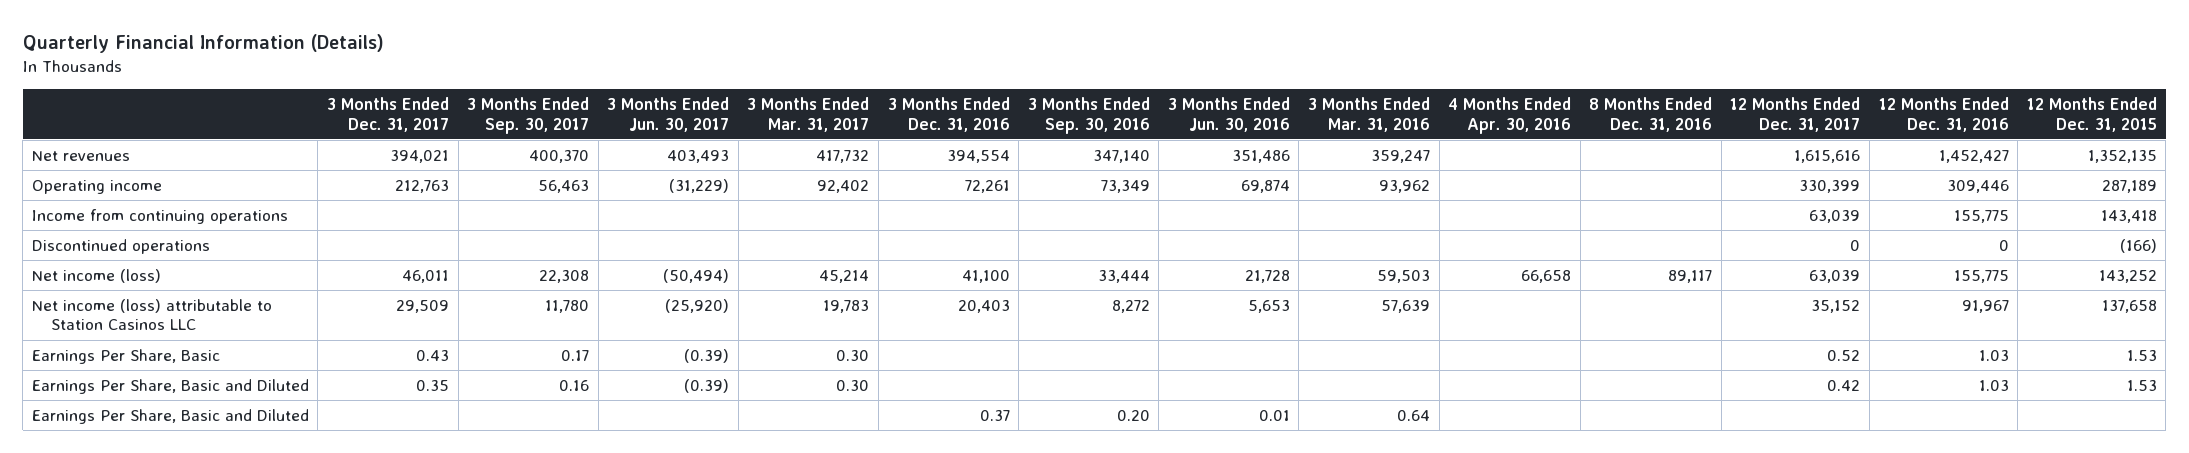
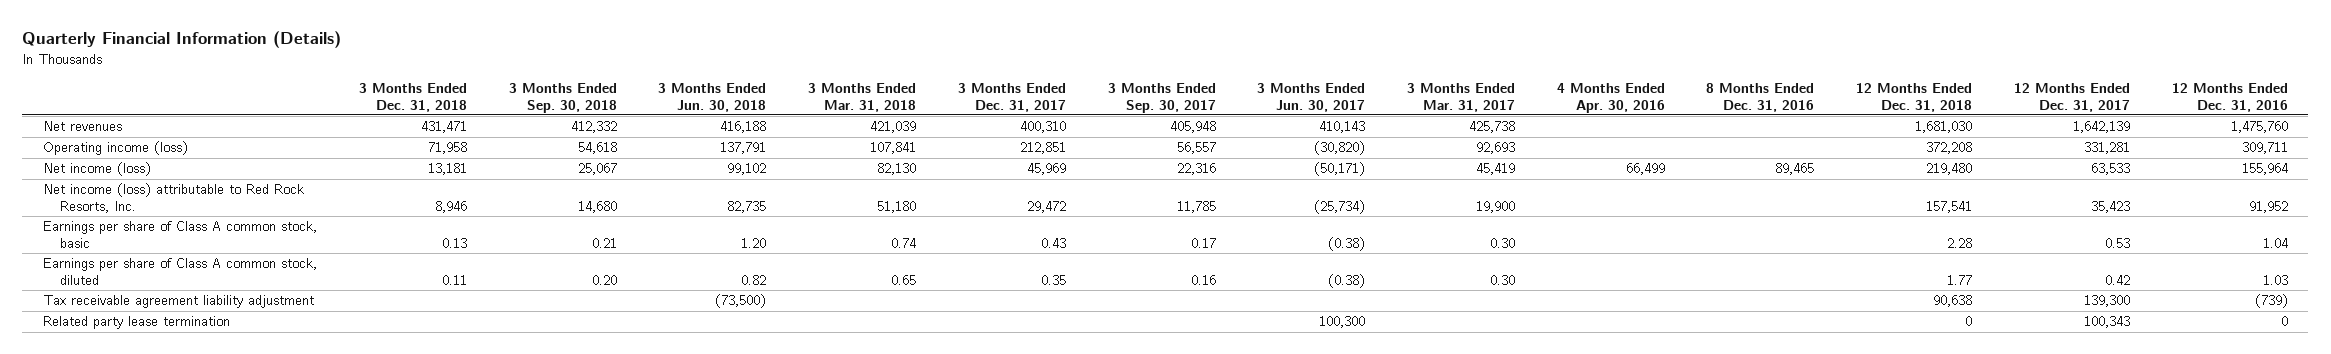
[887,97,1010,132] 3 Months Ended Dec. 31, 2016 -> none
[1027,97,1150,134] 3 Months Ended Sep. 30, 2016 -> none
[1167,97,1290,132] 3 Months Ended Jun. 30, 2016 -> none
[1307,97,1430,132] 3 Months Ended Mar. 31, 2016 -> none
[2026,97,2157,132] 12 Months Ended Dec. 31, 2015 -> none
none -> [358,83,467,112] 3 Months Ended Dec. 31, 2018
none -> [508,83,617,113] 3 Months Ended Sep. 30, 2018
none -> [658,83,767,112] 3 Months Ended Jun. 30, 2018
none -> [808,83,917,112] 3 Months Ended Mar. 31, 2018
none -> [1856,83,1973,112] 12 Months Ended Dec. 31, 2018
[31,208,288,224] Income from continuing operations -> none
[31,238,210,254] Discontinued operations -> none
[31,408,309,424] Earnings Per Share, Basic and Diluted -> none
[390,149,450,163] 394,021 -> [1019,121,1066,134] 400,310
[529,149,590,163] 400,370 -> [1169,121,1216,134] 405,948
[667,149,730,163] 403,493 -> [1319,121,1366,134] 410,143
[816,149,870,163] 417,732 -> [1469,121,1516,134] 425,738
[1794,149,1861,163] 1,615,616 -> [2072,121,2130,134] 1,642,139
[1938,149,2009,163] 1,452,427 -> [2230,121,2288,134] 1,475,760
[31,179,162,194] Operating income -> [43,141,189,156] Operating income (loss)
[395,179,450,193] 212,763 -> [1019,142,1066,155] 212,851
[538,179,590,193] 56,463 -> [1176,142,1216,155] 56,557
[669,178,730,193] (31,229) -> [1314,141,1366,156] (30,820)
[817,179,870,193] 92,402 -> [1476,142,1516,155] 92,693
[1799,179,1861,193] 330,399 -> [2083,142,2130,155] 331,281
[1946,179,2009,193] 309,446 -> [2241,142,2288,155] 309,711
[402,269,450,283] 46,011 -> [1026,163,1066,176] 45,969
[539,269,590,283] 22,308 -> [1176,163,1216,176] 22,316
[663,268,730,283] (50,494) -> [1314,162,1366,177] (50,171)
[819,269,870,283] 45,214 -> [1476,163,1516,176] 45,419
[1521,269,1572,283] 66,658 -> [1625,163,1665,176] 66,499
[1668,269,1713,283] 89,117 -> [1775,163,1815,176] 89,465
[1809,269,1861,283] 63,039 -> [2090,163,2130,176] 63,533
[1953,269,2009,283] 155,775 -> [2241,163,2288,176] 155,964
[31,298,272,331] Net income (loss) attributable to Station Casinos LLC -> [43,183,305,213] Net income (loss) attributable to Red Rock Resorts, Inc.
[396,299,450,313] 29,509 -> [1026,200,1066,213] 29,472
[545,299,590,313] 11,780 -> [1176,200,1216,213] 11,785
[665,298,730,313] (25,920) -> [1314,199,1366,214] (25,734)
[823,299,870,313] 19,783 -> [1476,200,1516,213] 19,900
[1811,299,1861,313] 35,152 -> [2090,200,2130,213] 35,423
[1961,299,2009,313] 91,967 -> [2248,200,2288,213] 91,952
[31,348,220,364] Earnings Per Share, Basic -> [43,221,318,248] Earnings per share of Class A common stock, basic
[684,348,730,363] (0.39) -> [1328,236,1366,251] (0.38)
[1827,349,1861,361] 0.52 -> [2104,237,2130,248] 0.53
[1978,349,2009,361] 1.03 -> [2262,237,2288,248] 1.04
[31,378,309,394] Earnings Per Share, Basic and Diluted -> [43,258,318,285] Earnings per share of Class A common stock, diluted
[684,378,730,393] (0.39) -> [1328,273,1366,288] (0.38)
none -> [43,295,315,309] Tax receivable agreement liability adjustment
none -> [43,316,231,330] Related party lease termination

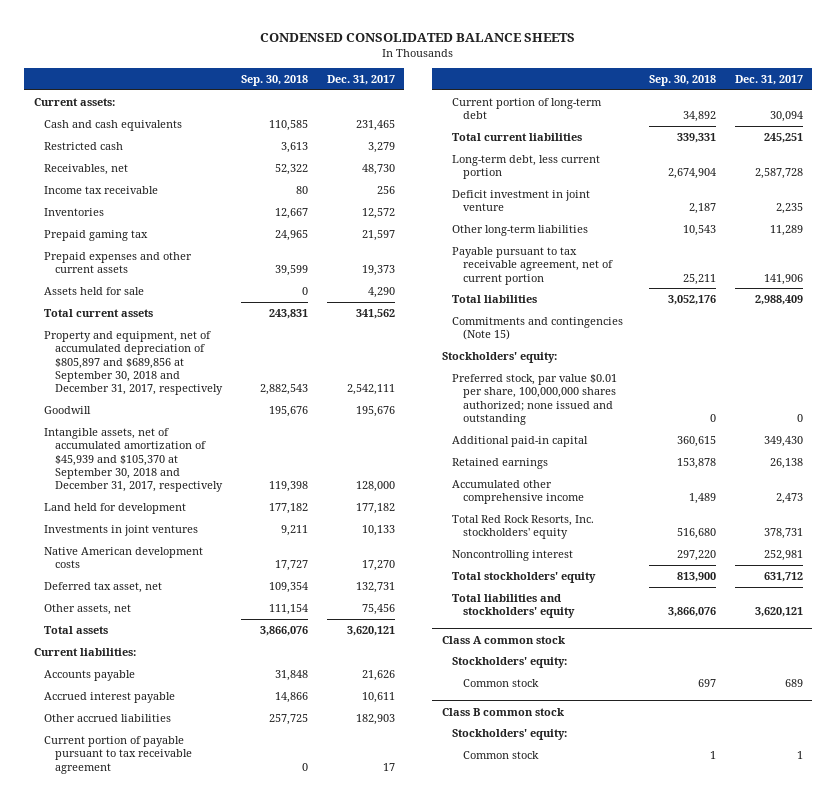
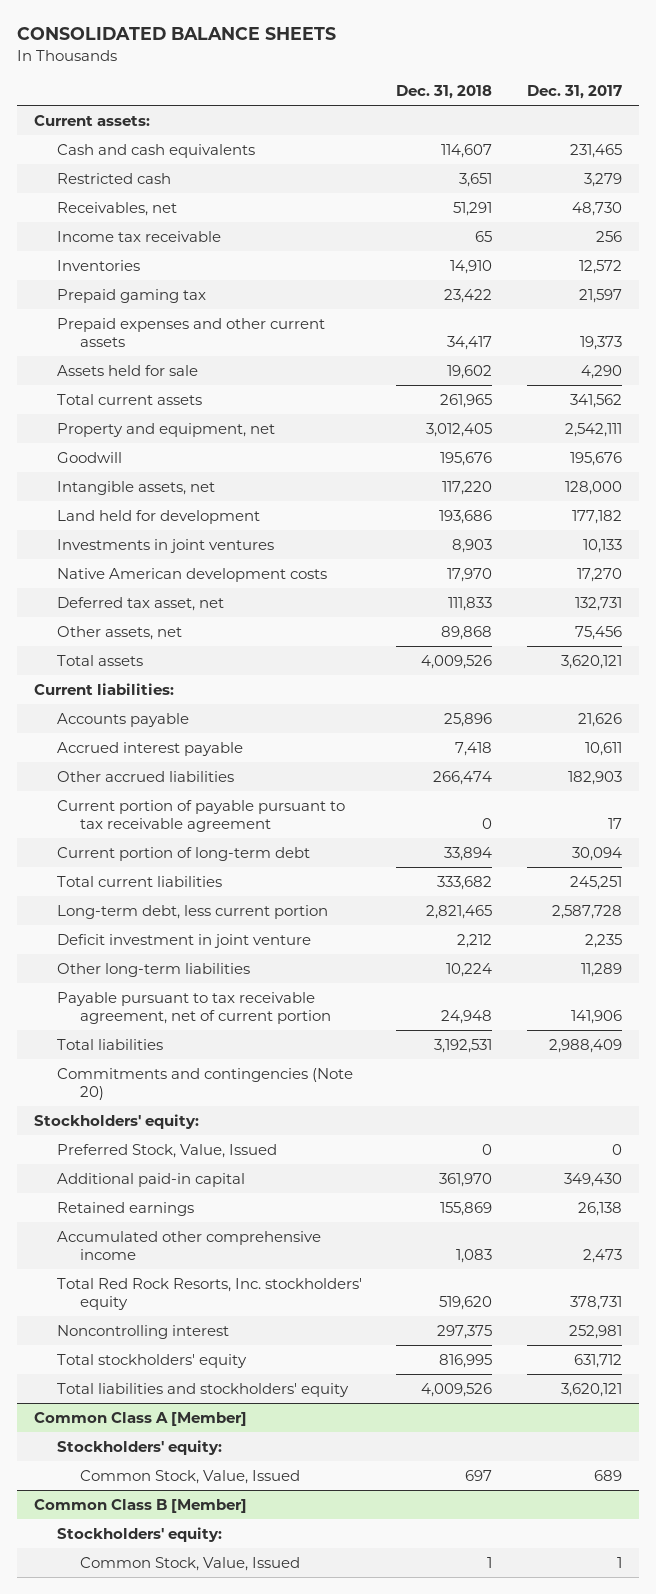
[260,32,576,42] CONDENSED CONSOLIDATED BALANCE SHEETS -> [16,27,336,41] CONSOLIDATED BALANCE SHEETS
[240,74,308,86] Sep. 30, 2018 -> none
none -> [396,84,493,99] Dec. 31, 2018
[44,330,223,396] Property and equipment, net of accumulated depreciation of $805,897 and $689,856 at September 30, 2018 and December 31, 2017, respectively -> [57,422,276,437] Property and equipment, net
[44,427,223,493] Intangible assets, net of accumulated amortization of $45,939 and $105,370 at September 30, 2018 and December 31, 2017, respectively -> [57,480,216,495] Intangible assets, net
[452,316,624,341] Commitments and contingencies (Note 15) -> [57,1067,354,1100] Commitments and contingencies (Note 20)
[452,373,618,425] Preferred stock, par value $0.01 per share, 100,000,000 shares authorized; none issued and outstanding -> [57,1143,278,1158] Preferred Stock, Value, Issued
[441,635,565,644] Class A common stock -> [33,1411,247,1426] Common Class A [Member]
[462,678,539,687] Common stock -> [80,1469,301,1484] Common Stock, Value, Issued
[441,707,564,716] Class B common stock -> [33,1498,247,1513] Common Class B [Member]
[462,750,539,759] Common stock -> [80,1556,301,1571] Common Stock, Value, Issued

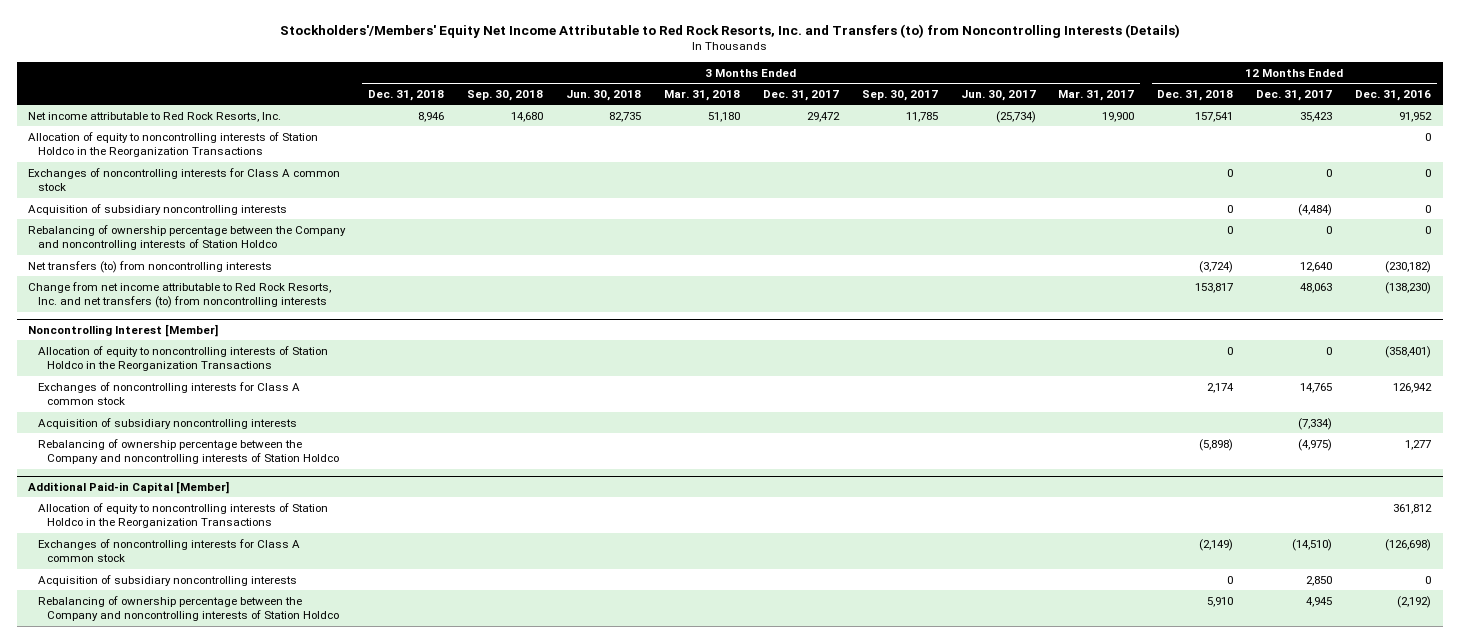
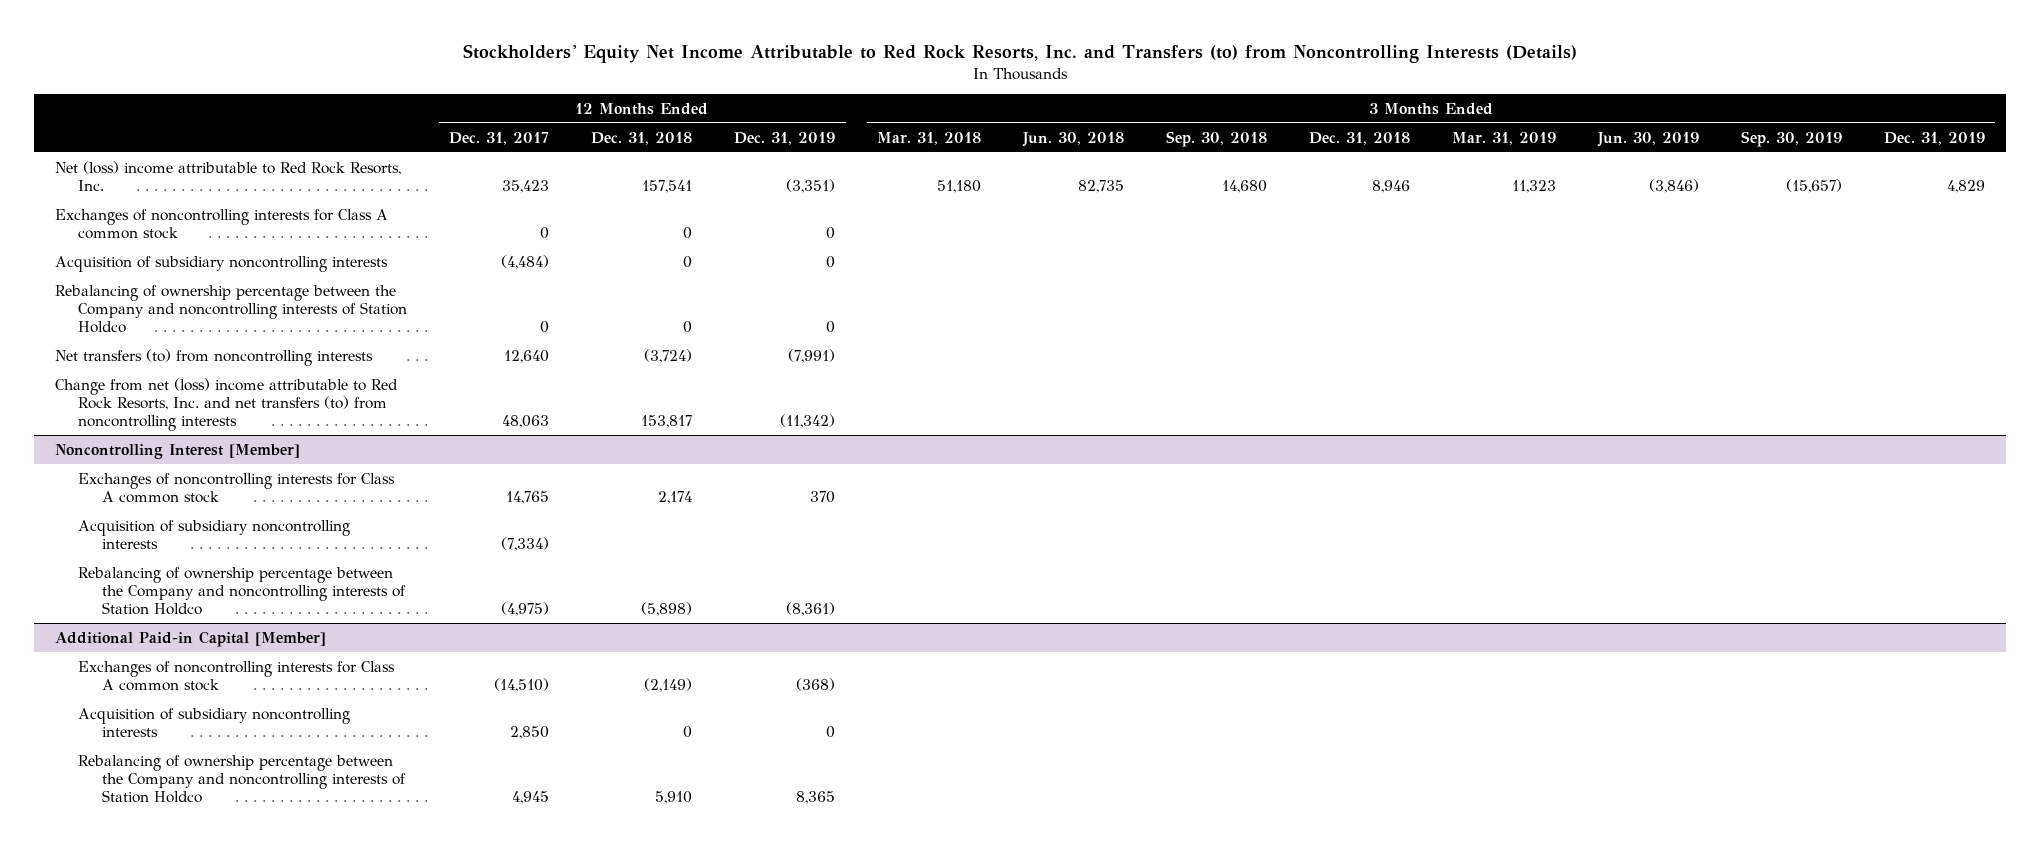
[279,23,1180,38] Stockholders'/Members' Equity Net Income Attributable to Red Rock Resorts, Inc. and Transfers (to) from Noncontrolling Interests (Details) -> [462,43,1577,63] Stockholders' Equity Net Income Attributable to Red Rock Resorts, Inc. and Transfers (to) from Noncontrolling Interests (Details)
[762,89,839,101] Dec. 31, 2017 -> none
[861,89,938,101] Sep. 30, 2017 -> none
[960,89,1036,101] Jun. 30, 2017 -> none
[1058,89,1135,101] Mar. 31, 2017 -> none
[1355,89,1432,101] Dec. 31, 2016 -> none
none -> [734,131,836,145] Dec. 31, 2019
none -> [1451,131,1556,145] Mar. 31, 2019
none -> [1596,131,1699,147] Jun. 30, 2019
none -> [1740,130,1842,147] Sep. 30, 2019
none -> [1883,131,1985,145] Dec. 31, 2019
[28,131,319,158] Allocation of equity to noncontrolling interests of Station Holdco in the Reorganization Transactions -> none
[28,111,282,122] Net income attributable to Red Rock Resorts, Inc. -> [54,160,401,191] Net (loss) income attributable to Red Rock Resorts, Inc.
[28,281,332,309] Change from net income attributable to Red Rock Resorts, Inc. and net transfers (to) from noncontrolling interests -> [54,377,398,431] Change from net (loss) income attributable to Red Rock Resorts, Inc. and net transfers (to) from noncontrolling interests
[37,345,328,372] Allocation of equity to noncontrolling interests of Station Holdco in the Reorganization Transactions -> none
[37,502,328,529] Allocation of equity to noncontrolling interests of Station Holdco in the Reorganization Transactions -> none

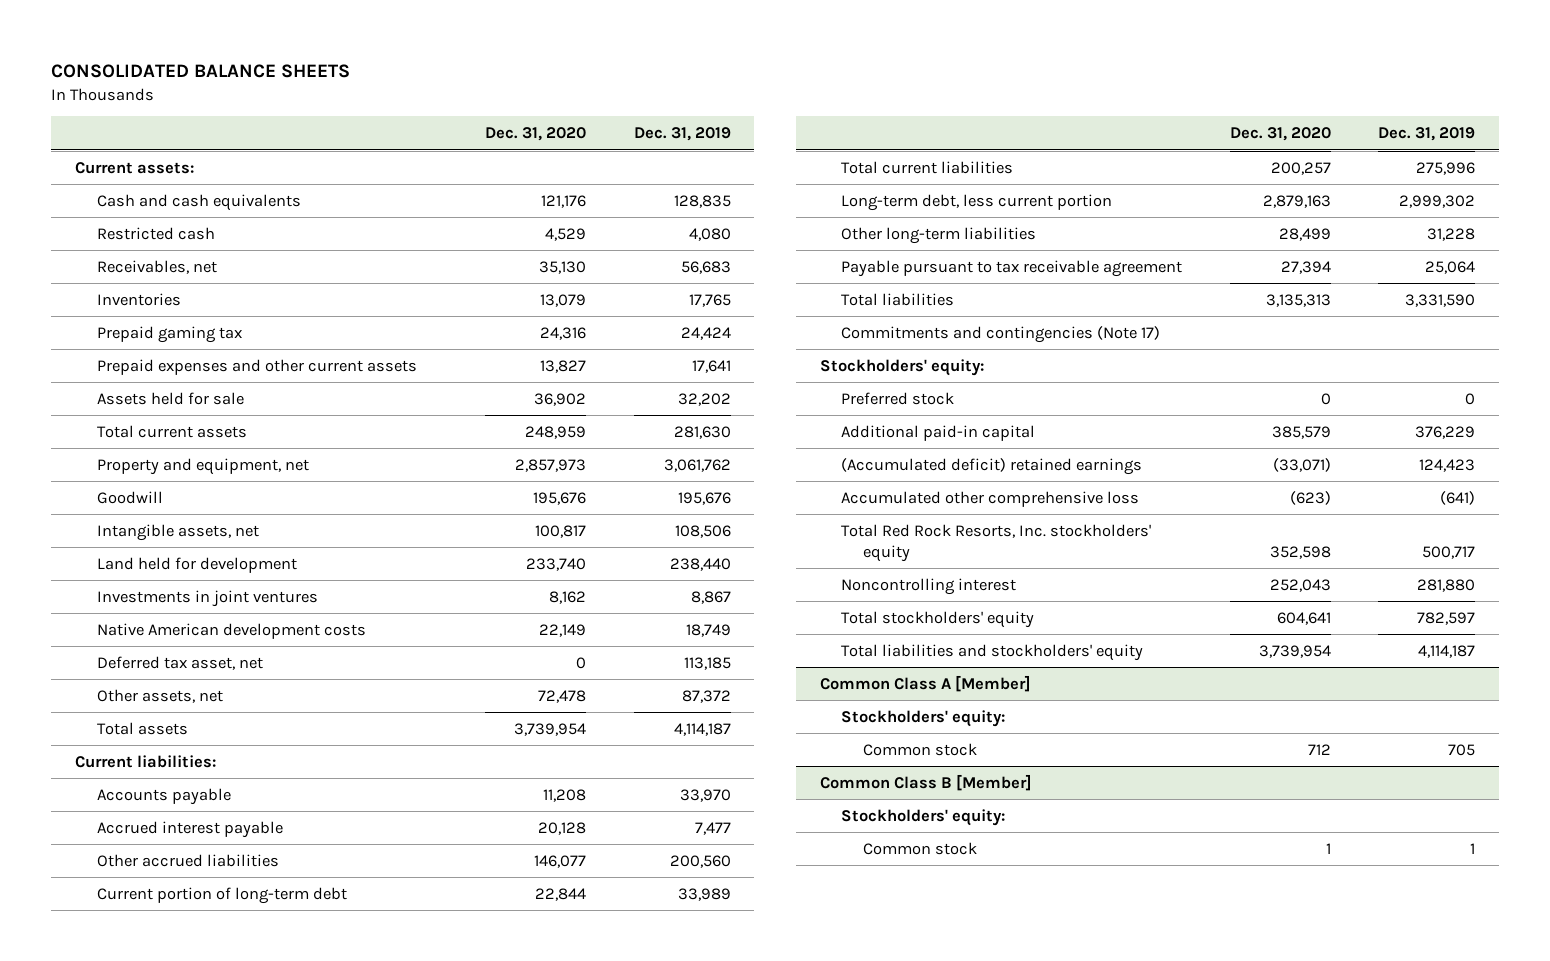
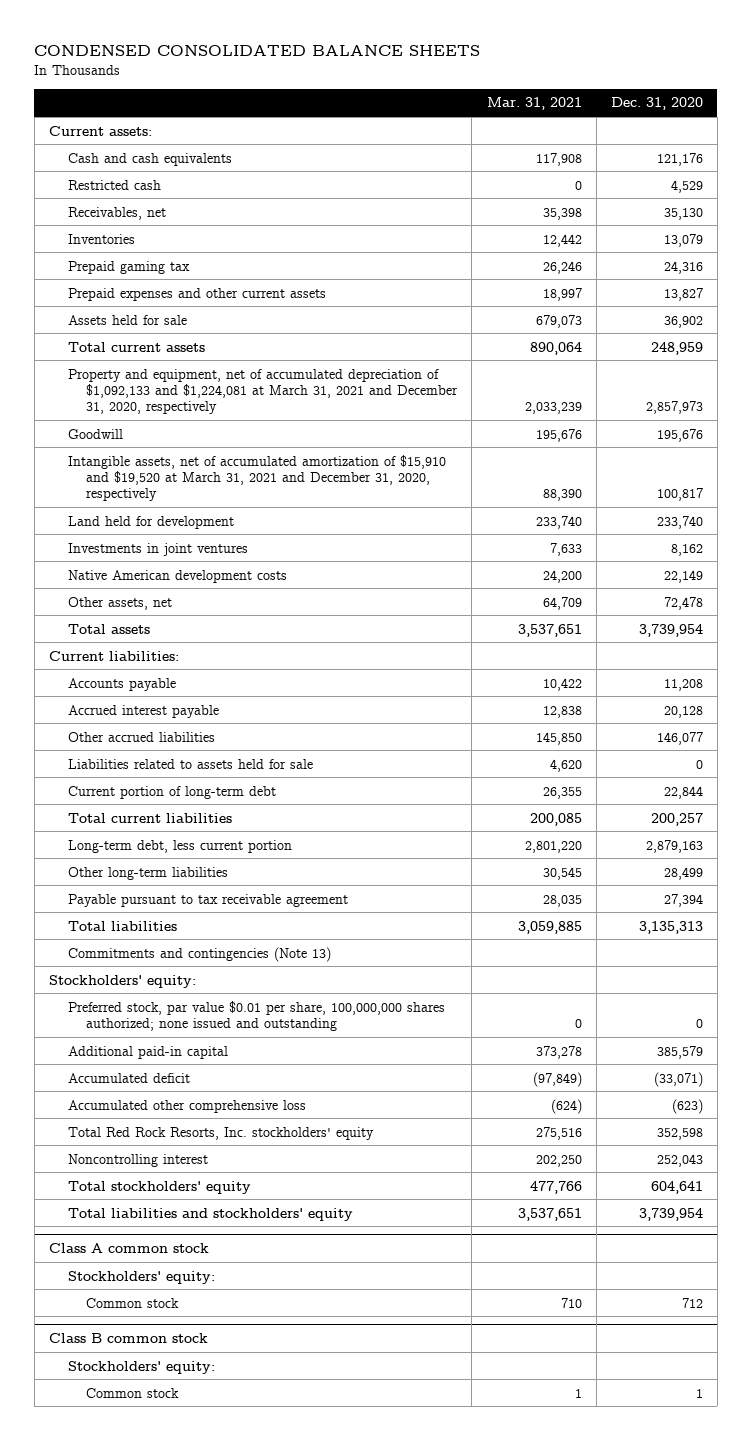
[51,64,351,79] CONSOLIDATED BALANCE SHEETS -> [34,45,481,57] CONDENSED CONSOLIDATED BALANCE SHEETS
[633,127,731,142] Dec. 31, 2019 -> none
none -> [486,97,582,111] Mar. 31, 2021
[96,457,309,475] Property and equipment, net -> [67,368,459,415] Property and equipment, net of accumulated depreciation of $1,092,133 and $1,224,081 at March 31, 2021 and December 31, 2020, respectively
[96,523,259,541] Intangible assets, net -> [67,454,446,502] Intangible assets, net of accumulated amortization of $15,910 and $19,520 at March 31, 2021 and December 31, 2020, respectively
[96,655,263,670] Deferred tax asset, net -> none
none -> [67,758,313,769] Liabilities related to assets held for sale
[841,325,1161,343] Commitments and contingencies (Note 17) -> [67,946,331,962] Commitments and contingencies (Note 13)
[841,391,955,405] Preferred stock -> [67,1000,445,1031] Preferred stock, par value $0.01 per share, 100,000,000 shares authorized; none issued and outstanding
[841,457,1143,475] (Accumulated deficit) retained earnings -> [67,1072,190,1083] Accumulated deficit
[819,674,1031,692] Common Class A [Member] -> [49,1242,210,1253] Class A common stock
[819,773,1032,791] Common Class B [Member] -> [49,1332,209,1343] Class B common stock

